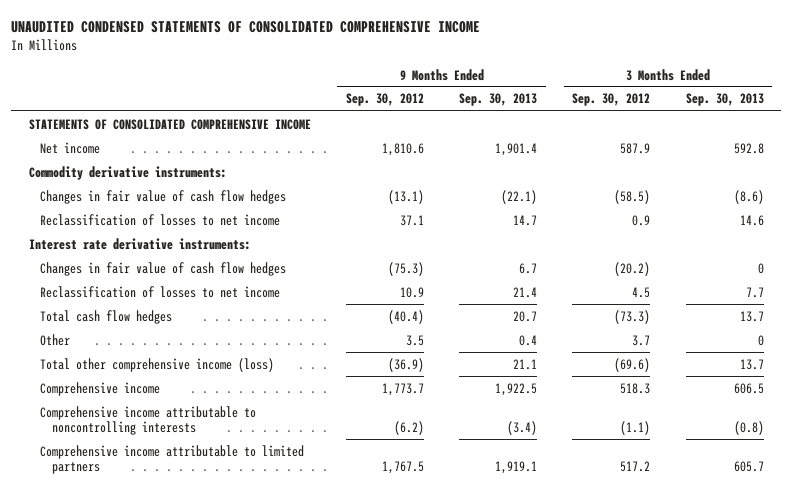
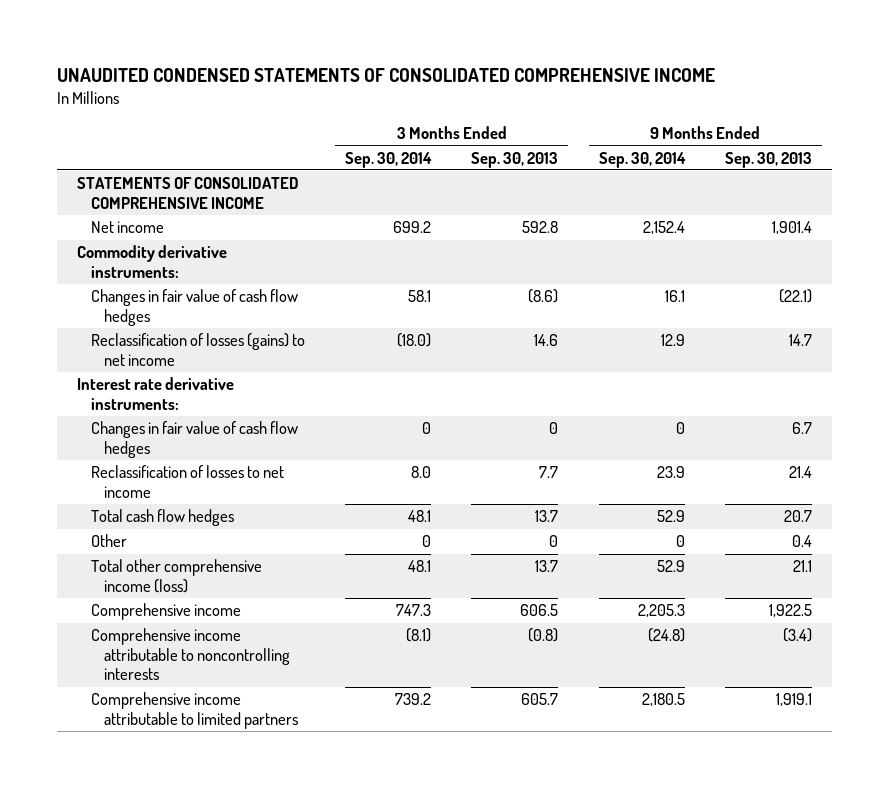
[346,93,425,107] Sep. 30, 2012 -> none
[572,93,651,107] Sep. 30, 2012 -> none
none -> [344,151,432,168] Sep. 30, 2014
none -> [598,151,686,168] Sep. 30, 2014
[40,213,281,226] Reclassification of losses to net income -> [90,333,305,366] Reclassification of losses (gains) to net income

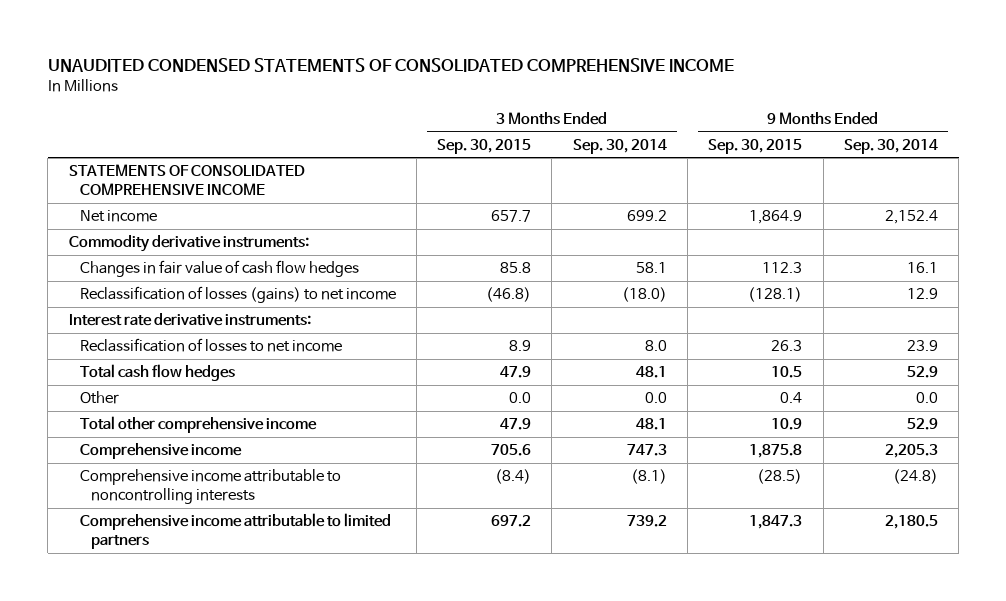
[471,151,559,168] Sep. 30, 2013 -> none
[725,151,813,168] Sep. 30, 2013 -> none
none -> [437,138,532,154] Sep. 30, 2015
none -> [708,138,803,154] Sep. 30, 2015
[90,421,298,458] Changes in fair value of cash flow hedges -> none
[421,535,431,548] 0 -> [644,392,667,404] 0.0
[675,535,685,548] 0 -> [915,392,938,404] 0.0
[90,559,262,593] Total other comprehensive income (loss) -> [79,416,317,434] Total other comprehensive income

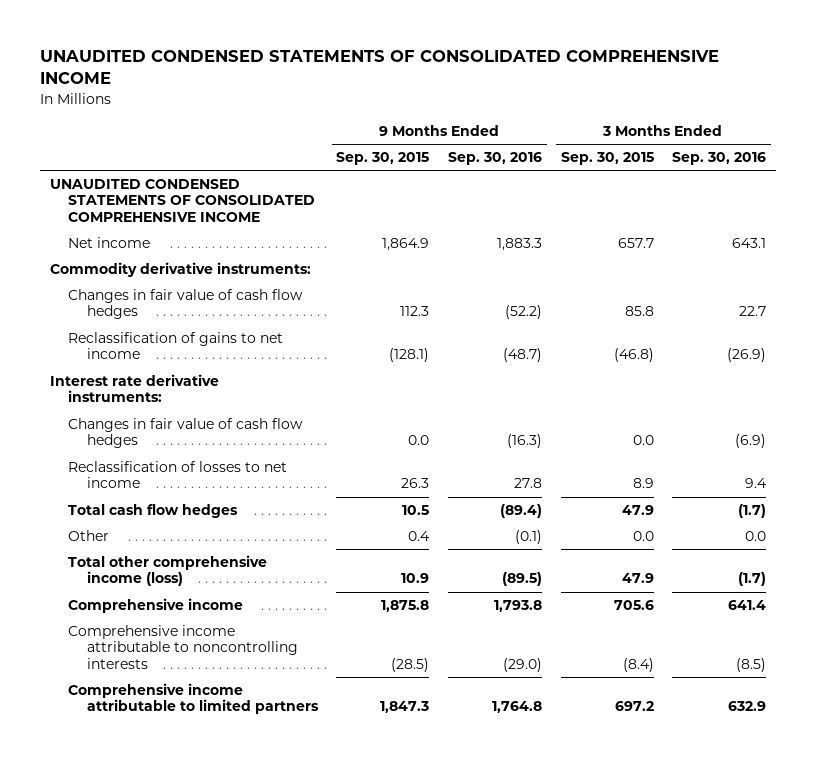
[572,138,667,154] Sep. 30, 2014 -> none
[843,138,938,154] Sep. 30, 2014 -> none
none -> [447,152,542,166] Sep. 30, 2016
none -> [672,152,767,166] Sep. 30, 2016
[68,164,305,196] STATEMENTS OF CONSOLIDATED COMPREHENSIVE INCOME -> [49,179,316,222] UNAUDITED CONDENSED STATEMENTS OF CONSOLIDATED COMPREHENSIVE INCOME
[79,286,396,304] Reclassification of losses (gains) to net income -> [68,332,284,360] Reclassification of gains to net income
none -> [68,418,304,449] Changes in fair value of cash flow hedges
[79,416,317,434] Total other comprehensive income -> [68,555,268,587] Total other comprehensive income (loss)

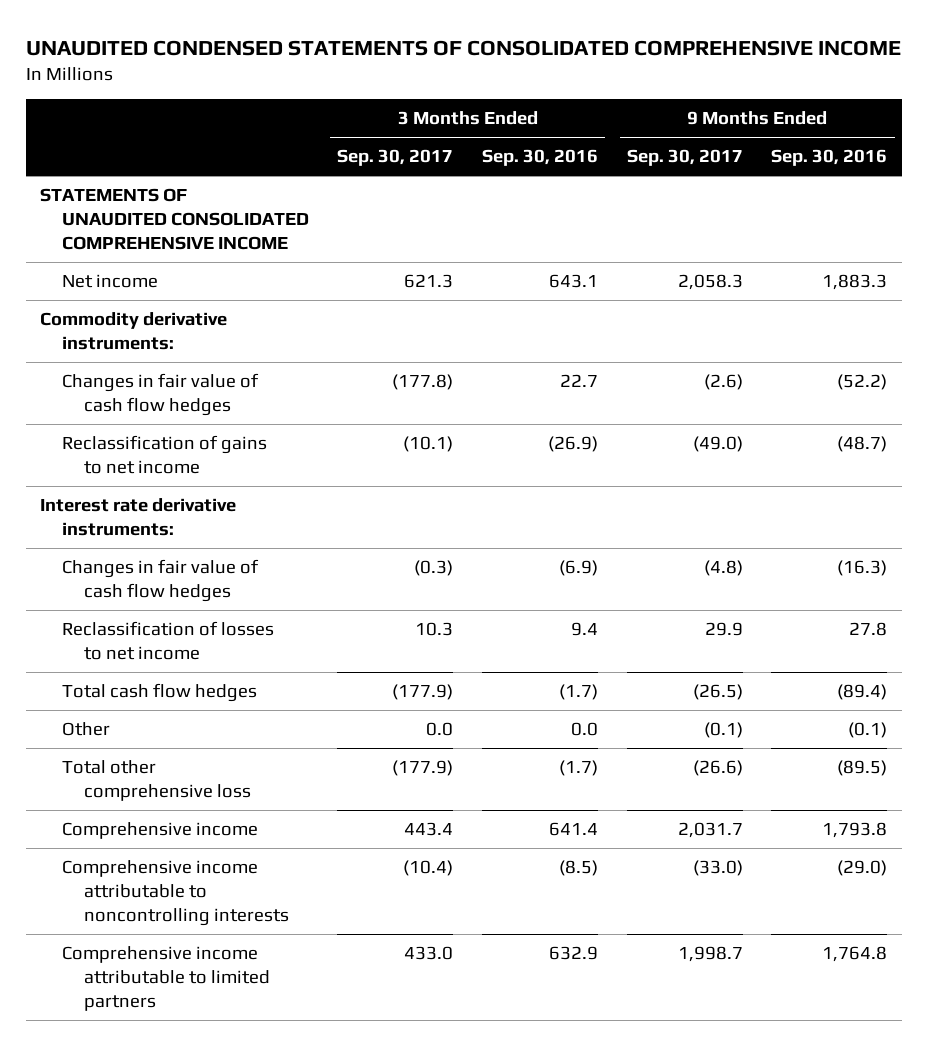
[336,152,430,166] Sep. 30, 2015 -> none
[560,152,654,166] Sep. 30, 2015 -> none
none -> [337,149,454,167] Sep. 30, 2017
none -> [626,149,743,167] Sep. 30, 2017
[49,179,316,222] UNAUDITED CONDENSED STATEMENTS OF CONSOLIDATED COMPREHENSIVE INCOME -> [40,188,309,250] STATEMENTS OF UNAUDITED CONSOLIDATED COMPREHENSIVE INCOME
[68,555,268,587] Total other comprehensive income (loss) -> [61,760,251,802] Total other comprehensive loss

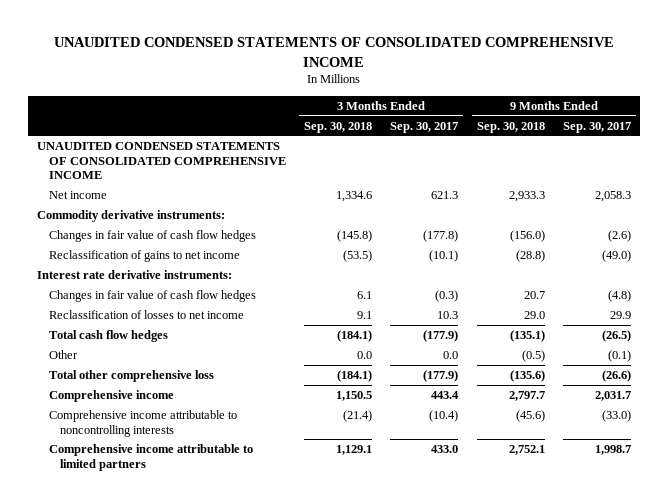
[482,149,599,167] Sep. 30, 2016 -> none
[771,149,888,167] Sep. 30, 2016 -> none
none -> [303,121,372,133] Sep. 30, 2018
none -> [476,121,545,133] Sep. 30, 2018
[40,188,309,250] STATEMENTS OF UNAUDITED CONSOLIDATED COMPREHENSIVE INCOME -> [36,141,286,180] UNAUDITED CONDENSED STATEMENTS OF CONSOLIDATED COMPREHENSIVE INCOME

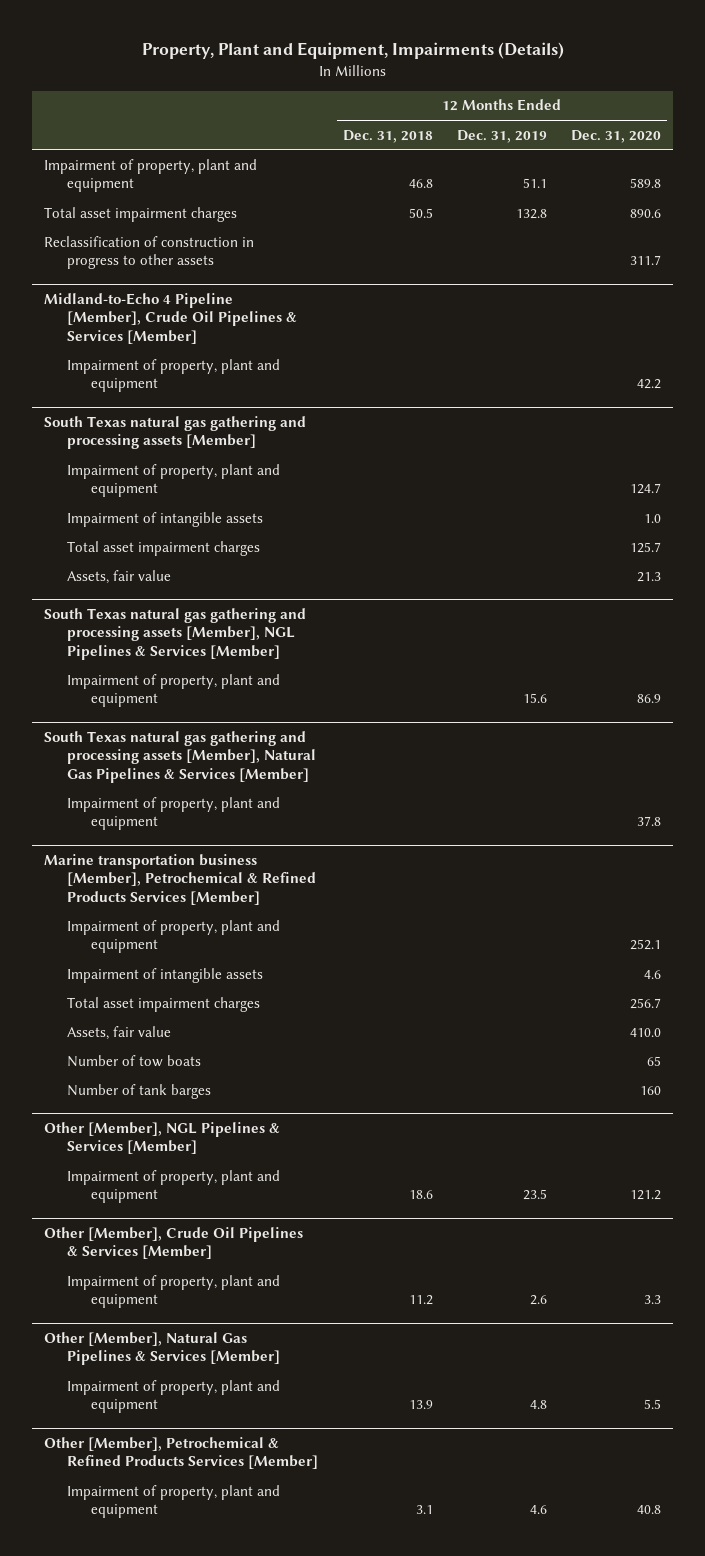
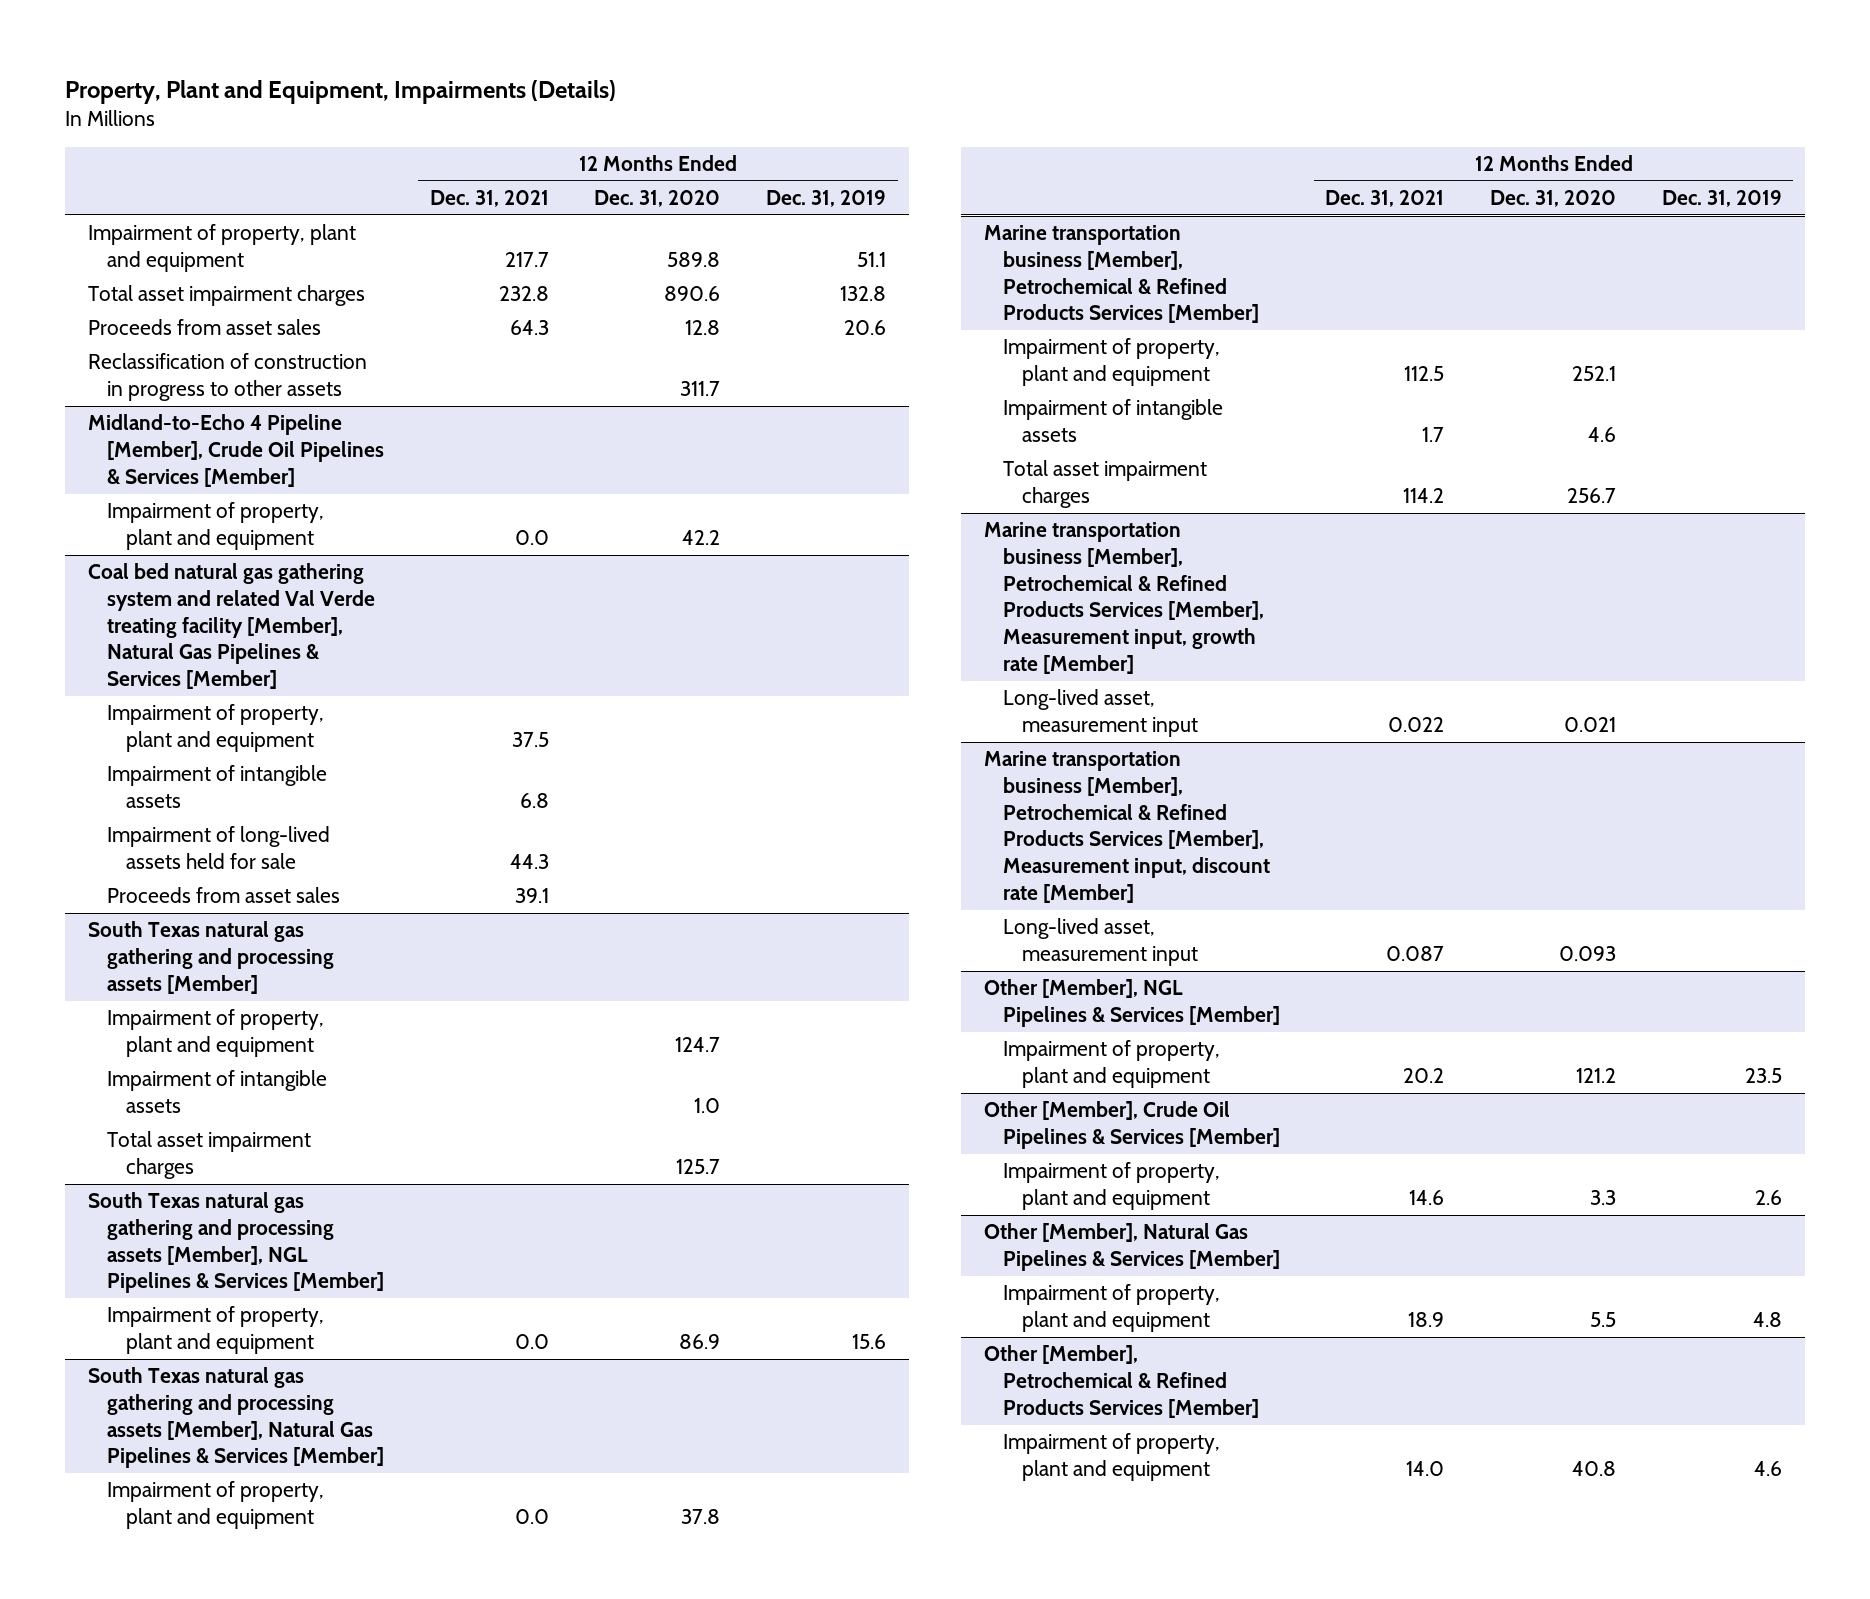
[342,129,433,143] Dec. 31, 2018 -> none
none -> [429,189,549,207] Dec. 31, 2021
none -> [88,319,322,336] Proceeds from asset sales
none -> [88,563,376,690] Coal bed natural gas gathering system and related Val Verde treating facility [Member], Natural Gas Pipelines & Services [Member]
none -> [107,704,325,753] Impairment of property, plant and equipment
none -> [107,765,328,809] Impairment of intangible assets
none -> [107,826,331,870] Impairment of long-lived assets held for sale
none -> [107,887,341,904] Proceeds from asset sales
[67,569,172,584] Assets, fair value -> none
[67,1025,172,1040] Assets, fair value -> none
[67,1054,202,1067] Number of tow boats -> none
[67,1083,212,1099] Number of tank barges -> none
none -> [983,522,1264,674] Marine transportation business [Member], Petrochemical & Refined Products Services [Member], Measurement input, growth rate [Member]
none -> [1002,689,1198,738] Long-lived asset, measurement input
none -> [983,751,1270,903] Marine transportation business [Member], Petrochemical & Refined Products Services [Member], Measurement input, discount rate [Member]
none -> [1002,918,1198,967] Long-lived asset, measurement input

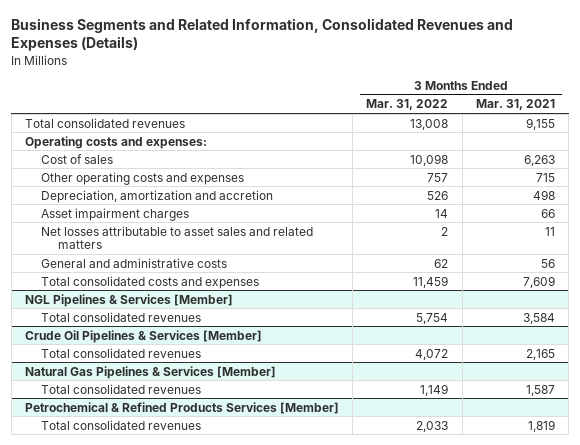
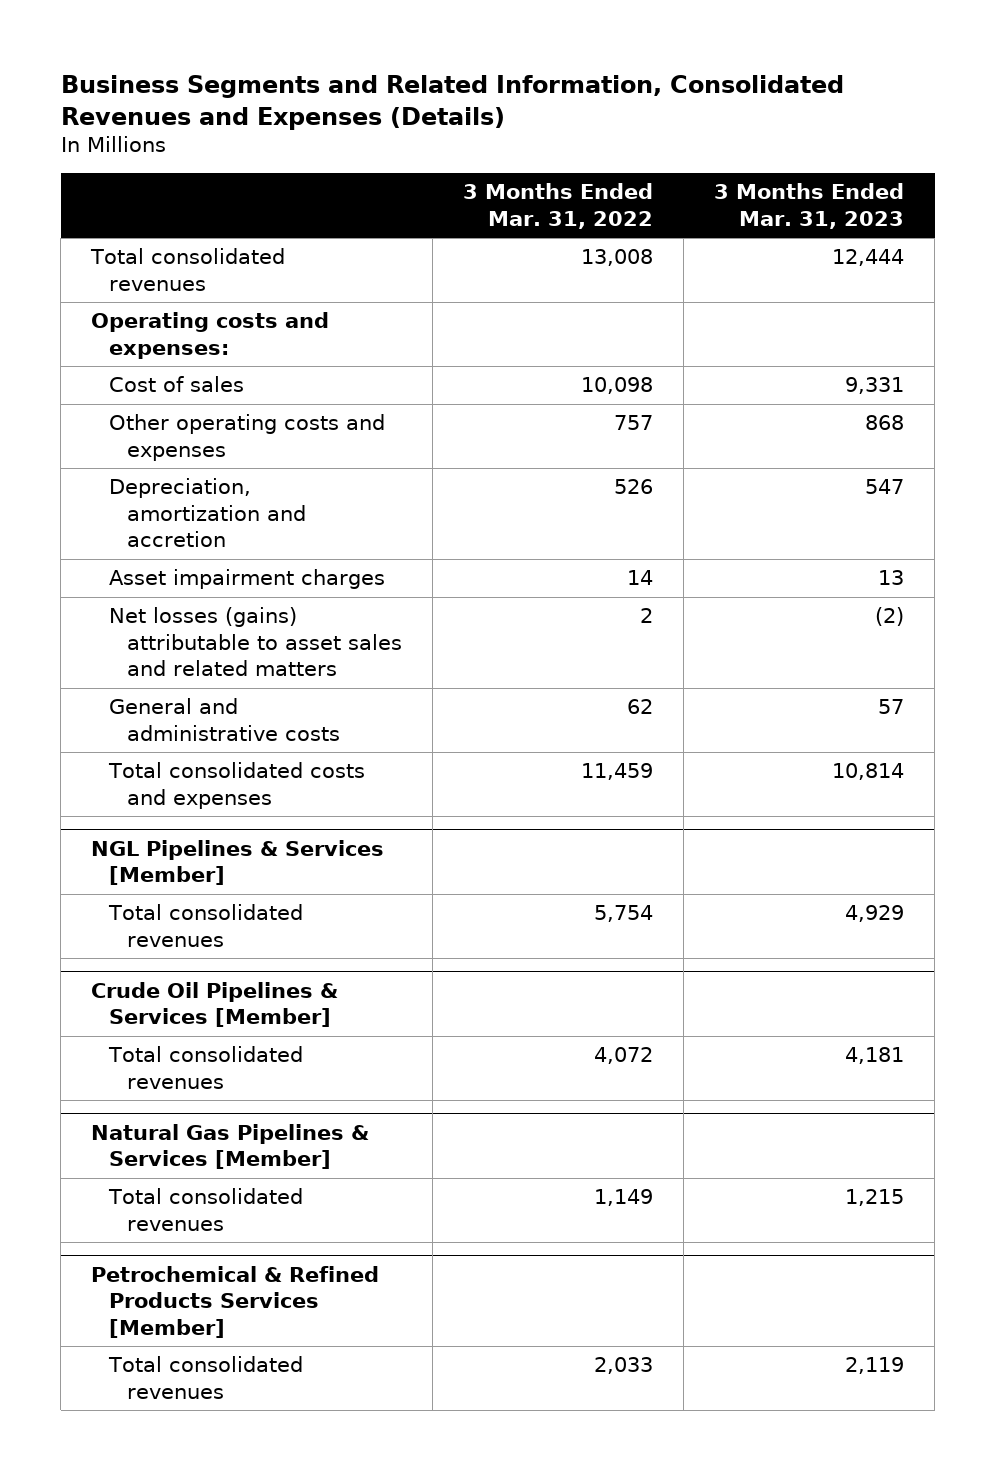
[475,99,555,111] Mar. 31, 2021 -> none
none -> [714,183,905,229] 3 Months Ended Mar. 31, 2023
[41,225,314,250] Net losses attributable to asset sales and related matters -> [109,607,403,677] Net losses (gains) attributable to asset sales and related matters

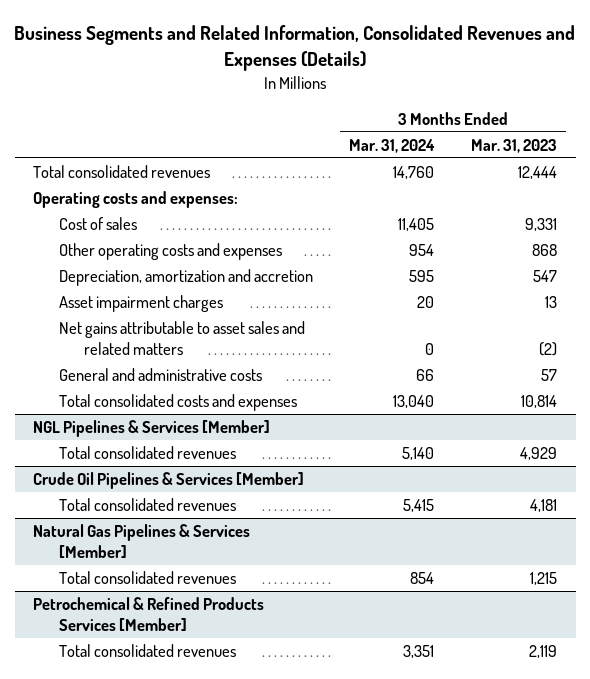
[463,183,654,229] 3 Months Ended Mar. 31, 2022 -> none
none -> [349,138,436,153] Mar. 31, 2024
[109,607,403,677] Net losses (gains) attributable to asset sales and related matters -> [58,321,305,355] Net gains attributable to asset sales and related matters

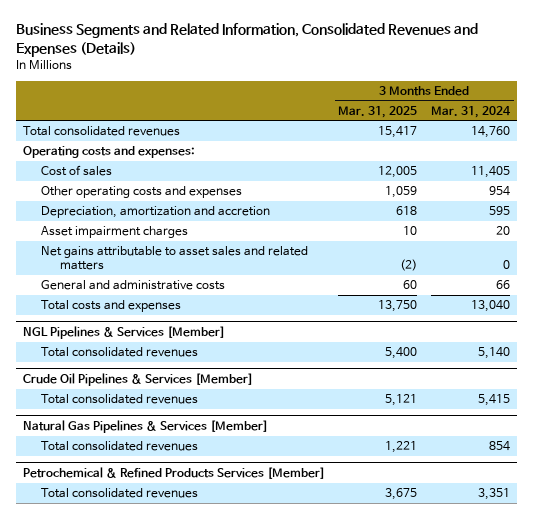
[471,138,558,153] Mar. 31, 2023 -> none
none -> [338,105,418,118] Mar. 31, 2025
[58,394,297,412] Total consolidated costs and expenses -> [41,300,182,313] Total costs and expenses

